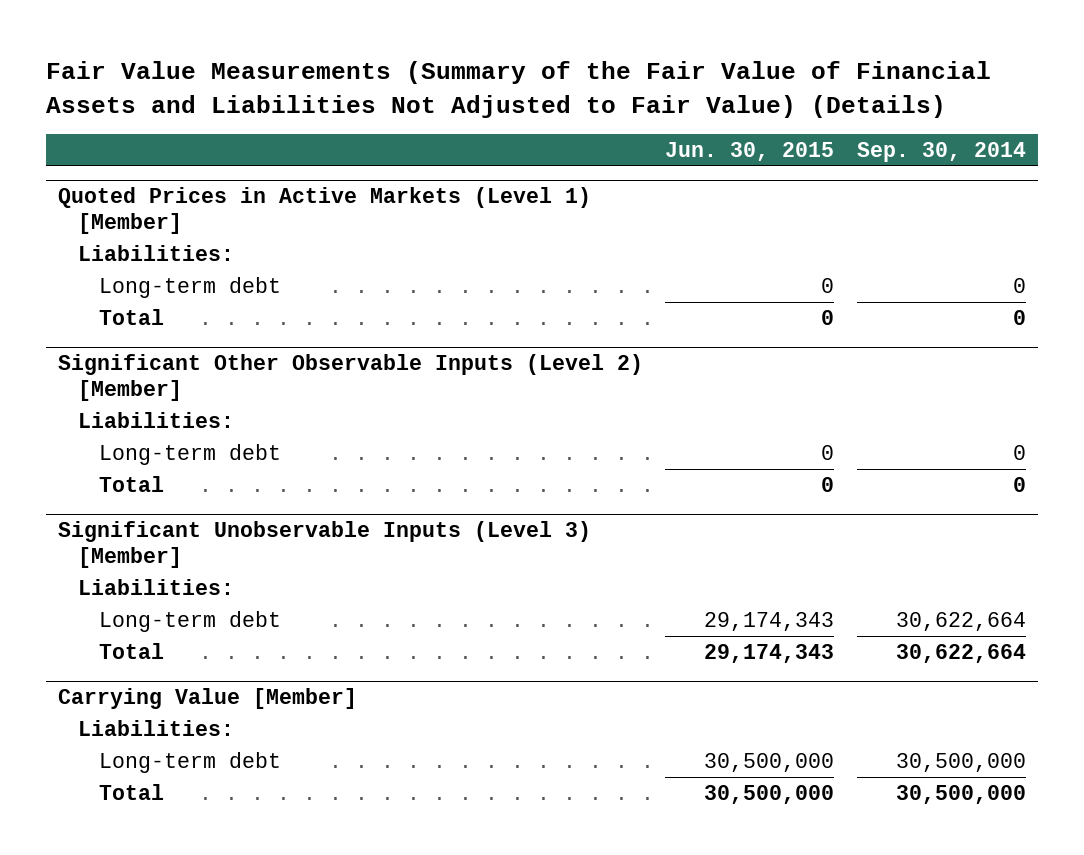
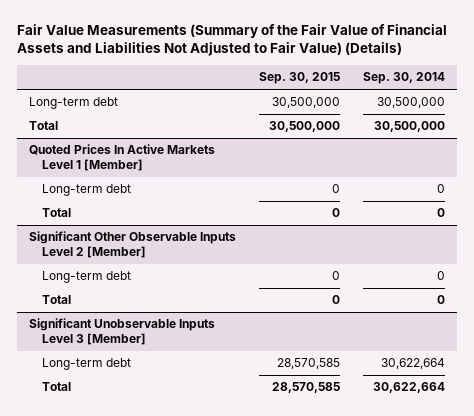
[665,141,835,161] Jun. 30, 2015 -> none
none -> [258,72,340,85] Sep. 30, 2015
[78,244,235,261] Liabilities: -> none
none -> [28,97,118,110] Long-term debt
none -> [28,121,58,131] Total
[57,187,591,235] Quoted Prices in Active Markets (Level 1) [Member] -> [28,144,215,172] Quoted Prices In Active Markets Level 1 [Member]
[78,411,235,428] Liabilities: -> none
[57,354,643,402] Significant Other Observable Inputs (Level 2) [Member] -> [28,231,236,259] Significant Other Observable Inputs Level 2 [Member]
[78,578,235,595] Liabilities: -> none
[57,521,591,569] Significant Unobservable Inputs (Level 3) [Member] -> [28,318,215,346] Significant Unobservable Inputs Level 3 [Member]
[57,688,357,710] Carrying Value [Member] -> none
[78,719,235,736] Liabilities: -> none
[99,751,282,773] Long-term debt -> none
[99,783,165,800] Total -> none

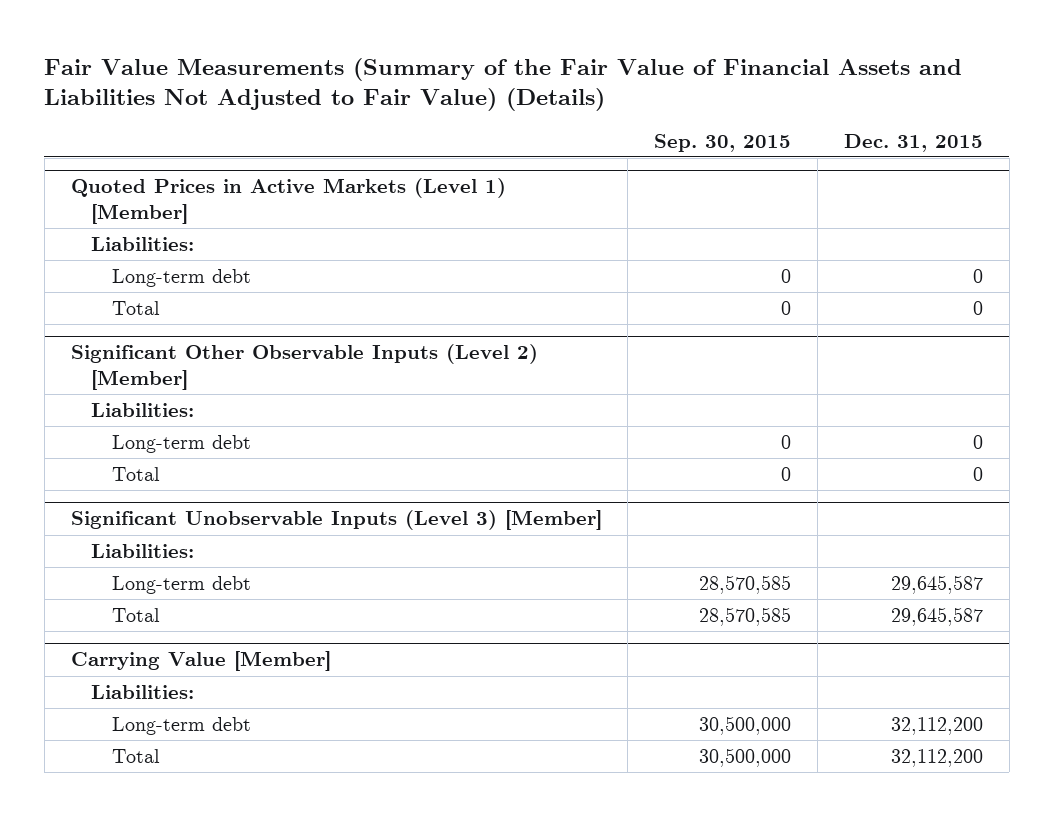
[363,72,446,85] Sep. 30, 2014 -> none
none -> [843,133,983,152] Dec. 31, 2015
[28,97,118,110] Long-term debt -> none
[28,121,58,131] Total -> none
[28,144,215,172] Quoted Prices In Active Markets Level 1 [Member] -> [70,178,506,224] Quoted Prices in Active Markets (Level 1) [Member]
none -> [91,236,195,251] Liabilities:
[28,231,236,259] Significant Other Observable Inputs Level 2 [Member] -> [70,344,538,390] Significant Other Observable Inputs (Level 2) [Member]
none -> [91,402,195,417] Liabilities:
[28,318,215,346] Significant Unobservable Inputs Level 3 [Member] -> [70,510,602,531] Significant Unobservable Inputs (Level 3) [Member]
none -> [91,543,195,558] Liabilities:
none -> [70,651,331,672] Carrying Value [Member]
none -> [91,684,195,699] Liabilities:
none -> [111,716,251,735] Long-term debt
none -> [111,748,160,763] Total

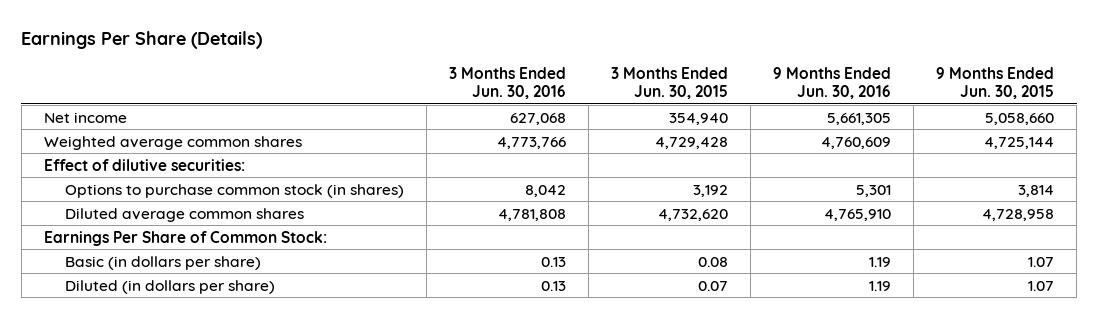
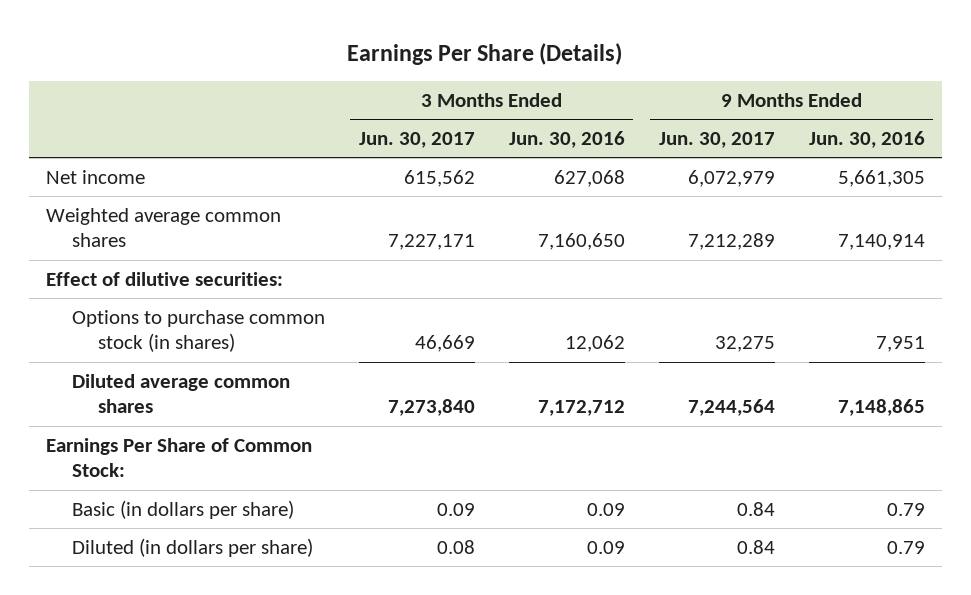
[611,66,729,100] 3 Months Ended Jun. 30, 2015 -> none
[936,66,1055,100] 9 Months Ended Jun. 30, 2015 -> none
none -> [358,131,475,148] Jun. 30, 2017
none -> [658,131,775,148] Jun. 30, 2017
[497,136,567,149] 4,773,766 -> [537,233,625,251] 7,160,650
[821,136,892,149] 4,760,609 -> [837,234,925,251] 7,140,914
[525,184,567,197] 8,042 -> [564,335,625,353] 12,062
[856,184,892,197] 5,301 -> [875,336,925,353] 7,951
[498,208,567,221] 4,781,808 -> [537,400,625,417] 7,172,712
[824,208,892,221] 4,765,910 -> [837,399,925,417] 7,148,865
[541,256,567,267] 0.13 -> [586,502,625,516] 0.09
[869,256,892,267] 1.19 -> [886,502,925,516] 0.79
[541,280,567,291] 0.13 -> [586,540,625,554] 0.09
[869,280,892,291] 1.19 -> [886,540,925,554] 0.79

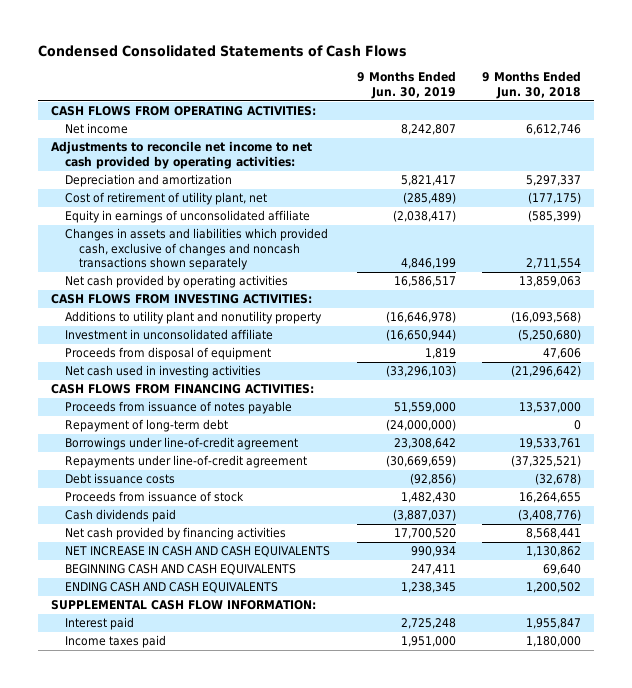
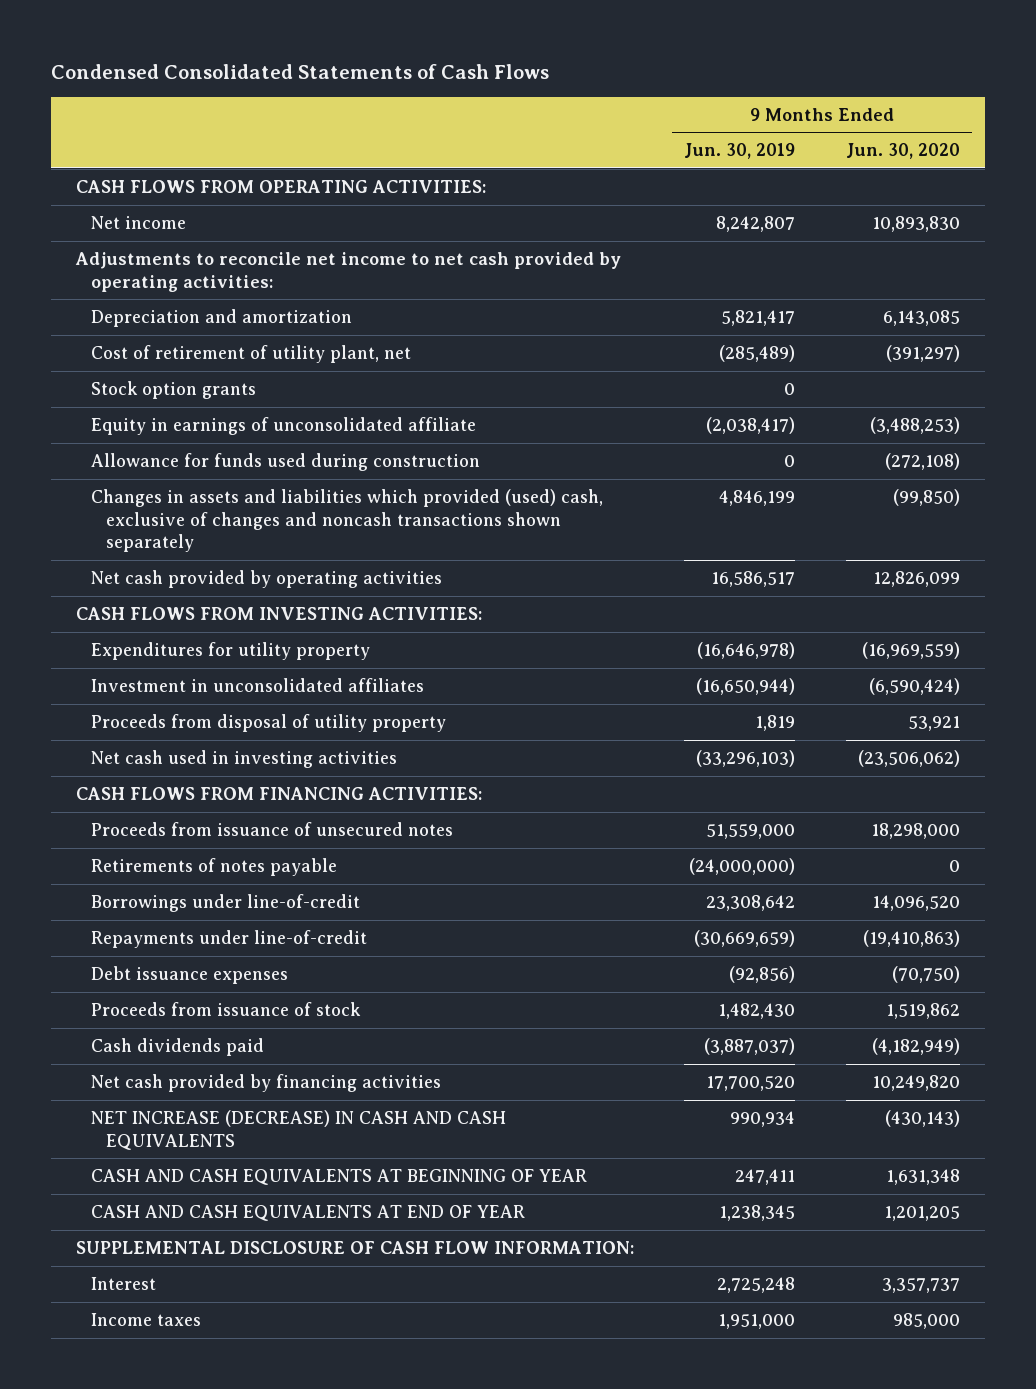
[481,71,581,99] 9 Months Ended Jun. 30, 2018 -> none
none -> [845,143,960,160] Jun. 30, 2020
none -> [91,381,257,400] Stock option grants
none -> [91,453,481,472] Allowance for funds used during construction
[65,228,329,271] Changes in assets and liabilities which provided cash, exclusive of changes and noncash transactions shown separately -> [91,489,604,553] Changes in assets and liabilities which provided (used) cash, exclusive of changes and noncash transactions shown separately
[65,311,323,325] Additions to utility plant and nonutility property -> [91,642,371,661] Expenditures for utility property
[65,329,274,341] Investment in unconsolidated affiliate -> [91,678,425,693] Investment in unconsolidated affiliates
[65,347,272,361] Proceeds from disposal of equipment -> [91,714,447,733] Proceeds from disposal of utility property
[65,401,293,415] Proceeds from issuance of notes payable -> [91,822,454,837] Proceeds from issuance of unsecured notes
[65,419,229,433] Repayment of long-term debt -> [91,858,338,877] Retirements of notes payable
[65,437,299,451] Borrowings under line-of-credit agreement -> [91,894,361,913] Borrowings under line-of-credit
[65,455,308,469] Repayments under line-of-credit agreement -> [91,930,368,949] Repayments under line-of-credit
[65,473,176,485] Debt issuance costs -> [91,966,289,985] Debt issuance expenses
[65,546,331,558] NET INCREASE IN CASH AND CASH EQUIVALENTS -> [91,1110,507,1150] NET INCREASE (DECREASE) IN CASH AND CASH EQUIVALENTS
[65,564,297,576] BEGINNING CASH AND CASH EQUIVALENTS -> [91,1169,588,1186] CASH AND CASH EQUIVALENTS AT BEGINNING OF YEAR
[65,582,279,594] ENDING CASH AND CASH EQUIVALENTS -> [91,1205,526,1222] CASH AND CASH EQUIVALENTS AT END OF YEAR
[51,600,317,611] SUPPLEMENTAL CASH FLOW INFORMATION: -> [75,1241,634,1255] SUPPLEMENTAL DISCLOSURE OF CASH FLOW INFORMATION:
[65,617,135,631] Interest paid -> [91,1277,157,1291] Interest
[65,635,167,649] Income taxes paid -> [91,1313,202,1327] Income taxes

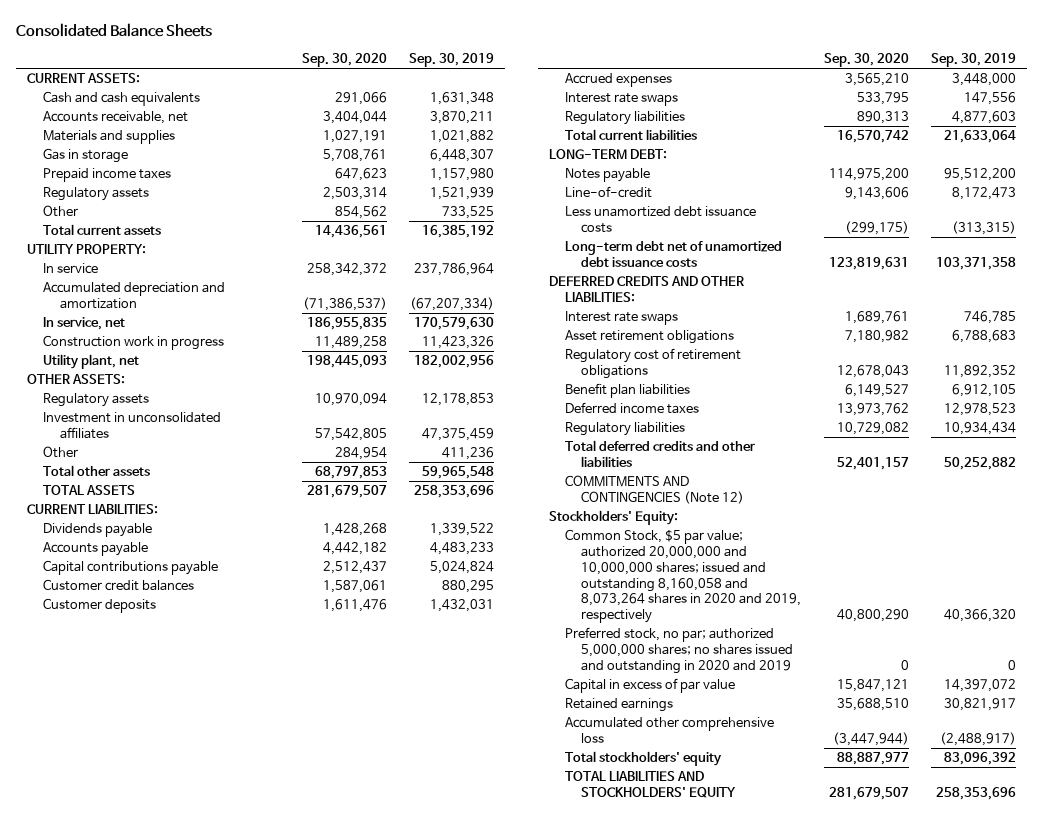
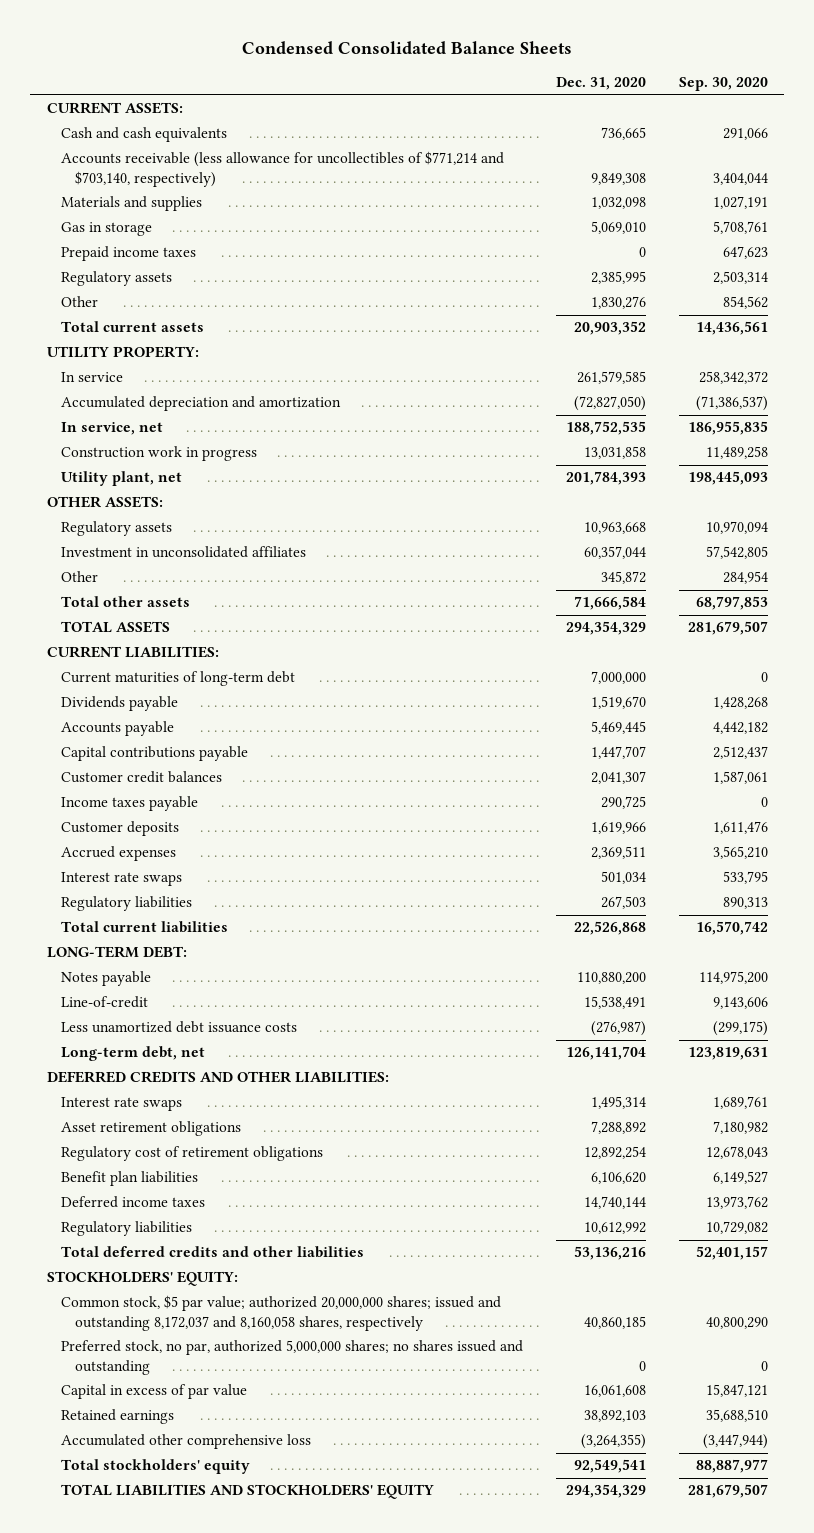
[15,22,212,37] Consolidated Balance Sheets -> [242,41,573,55] Condensed Consolidated Balance Sheets
[409,53,495,68] Sep. 30, 2019 -> none
none -> [555,77,646,91] Dec. 31, 2020
[43,111,189,125] Accounts receivable, net -> [60,151,504,187] Accounts receivable (less allowance for uncollectibles of $771,214 and $703,140, respectively)
none -> [60,671,295,687] Current maturities of long-term debt
none -> [60,796,198,812] Income taxes payable
[565,241,783,268] Long-term debt net of unamortized debt issuance costs -> [60,1046,205,1062] Long-term debt, net
[565,475,745,505] COMMITMENTS AND CONTINGENCIES (Note 12) -> none
[548,510,678,526] Stockholders' Equity: -> [46,1271,238,1287] STOCKHOLDERS' EQUITY:
[565,529,802,623] Common Stock, $5 par value; authorized 20,000,000 and 10,000,000 shares; issued and outstanding 8,160,058 and 8,073,264 shares in 2020 and 2019, respectively -> [60,1295,501,1331] Common stock, $5 par value; authorized 20,000,000 shares; issued and outstanding 8,172,037 and 8,160,058 shares, respectively
[565,627,794,674] Preferred stock, no par; authorized 5,000,000 shares; no shares issued and outstanding in 2020 and 2019 -> [60,1340,523,1375] Preferred stock, no par, authorized 5,000,000 shares; no shares issued and outstanding

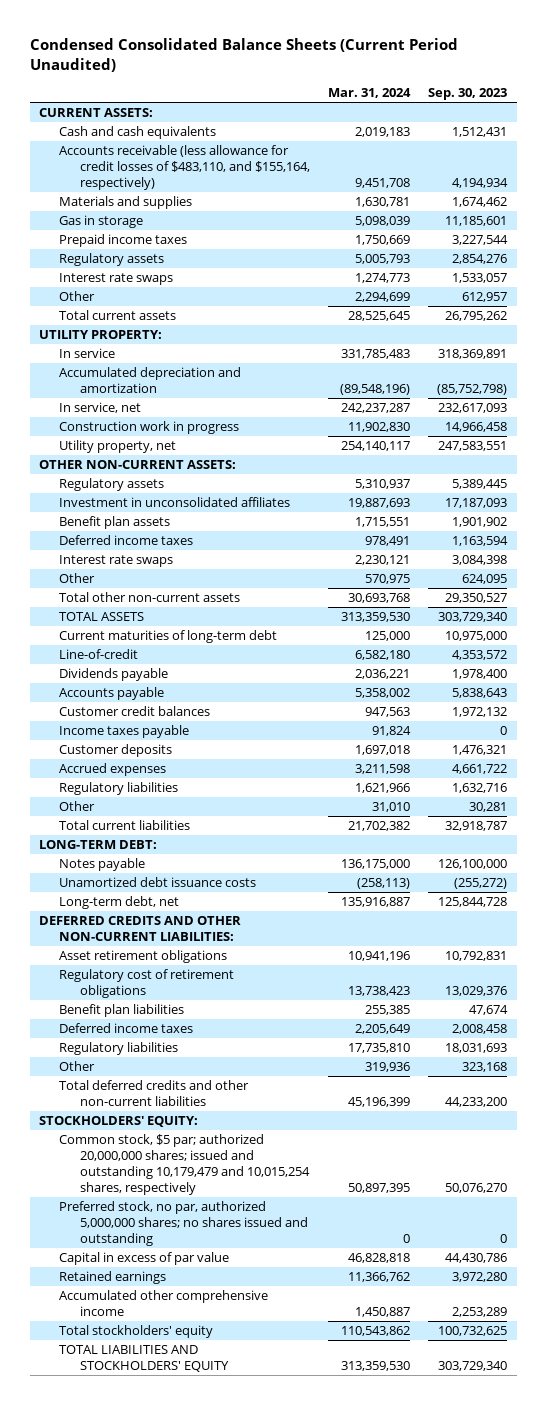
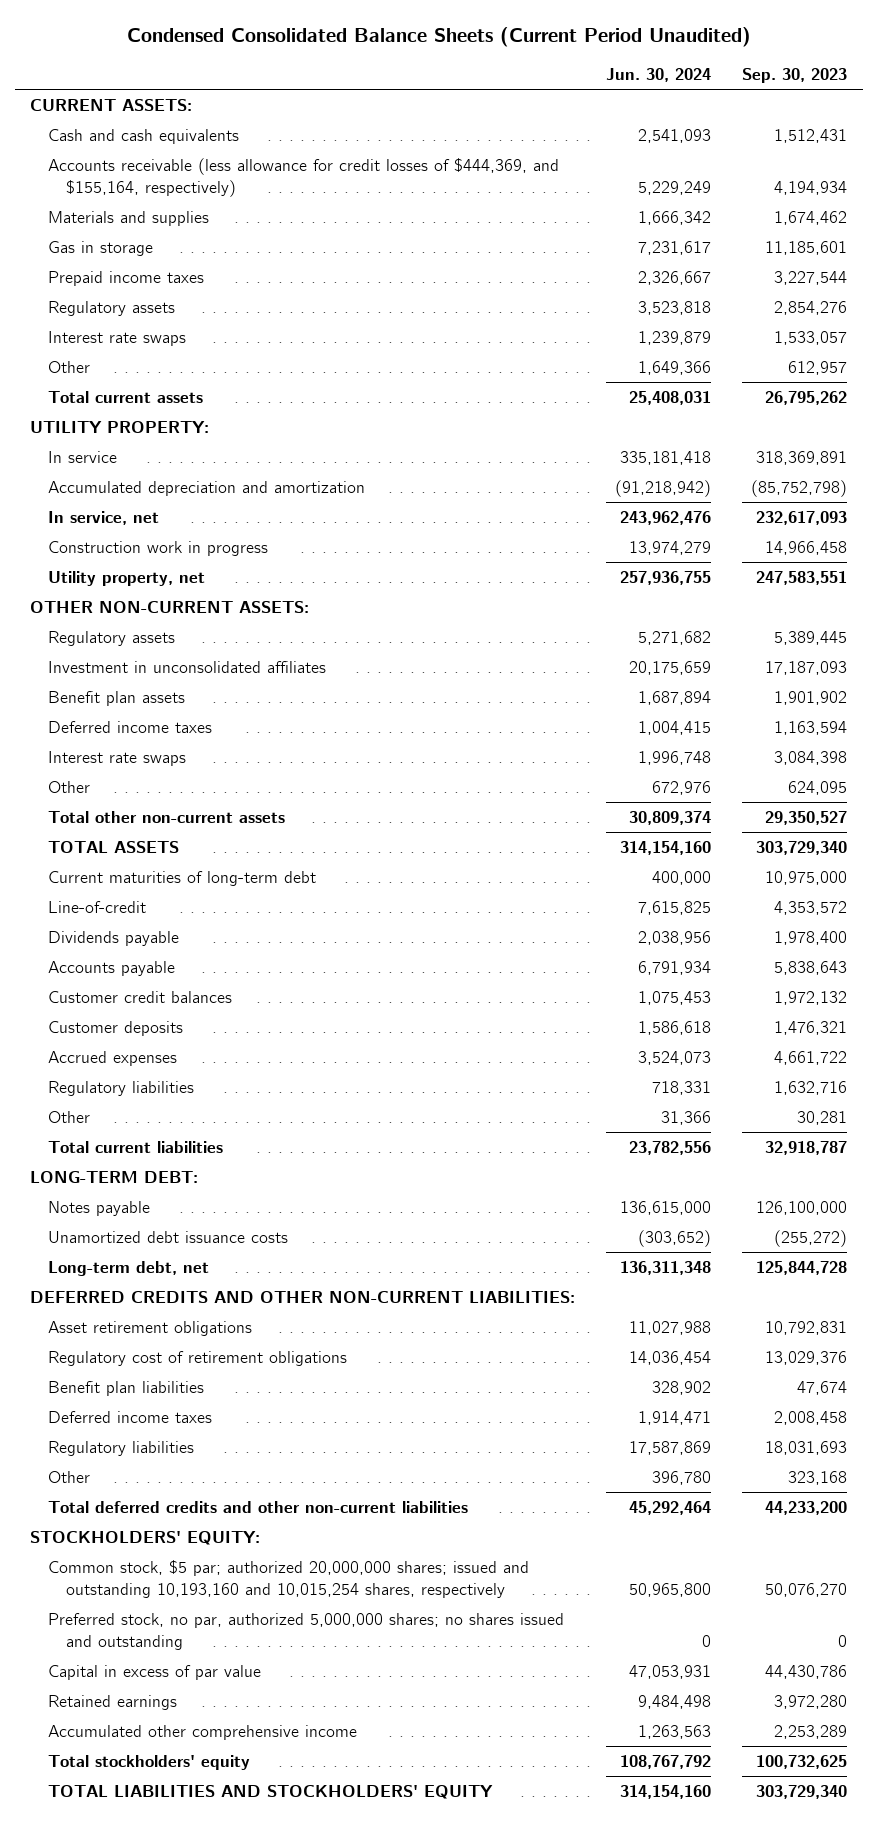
[328,88,412,99] Mar. 31, 2024 -> none
none -> [606,67,712,82] Jun. 30, 2024
[59,145,310,190] Accounts receivable (less allowance for credit losses of $483,110, and $155,164, respectively) -> [48,158,560,197] Accounts receivable (less allowance for credit losses of $444,369, and $155,164, respectively)
[59,725,190,739] Income taxes payable -> none
[59,1134,310,1195] Common stock, $5 par; authorized 20,000,000 shares; issued and outstanding 10,179,479 and 10,015,254 shares, respectively -> [48,1560,530,1598] Common stock, $5 par; authorized 20,000,000 shares; issued and outstanding 10,193,160 and 10,015,254 shares, respectively

